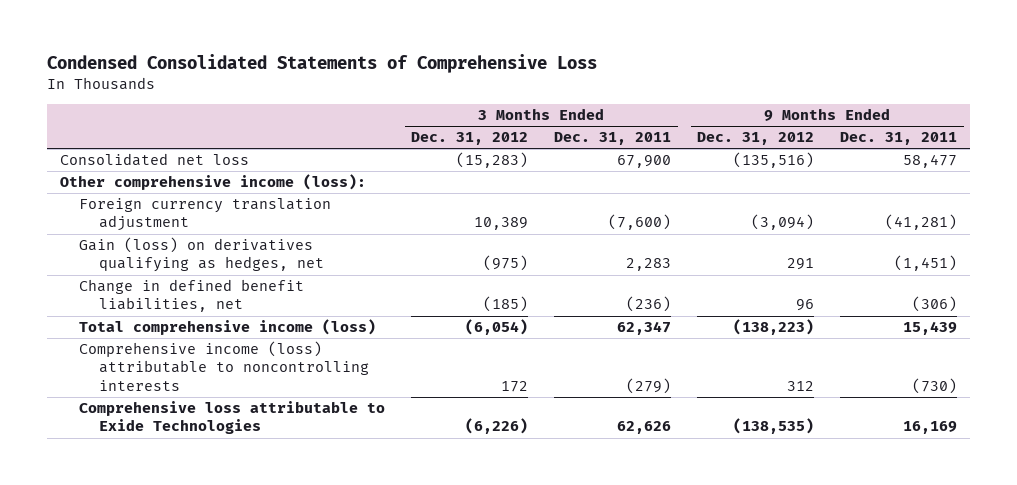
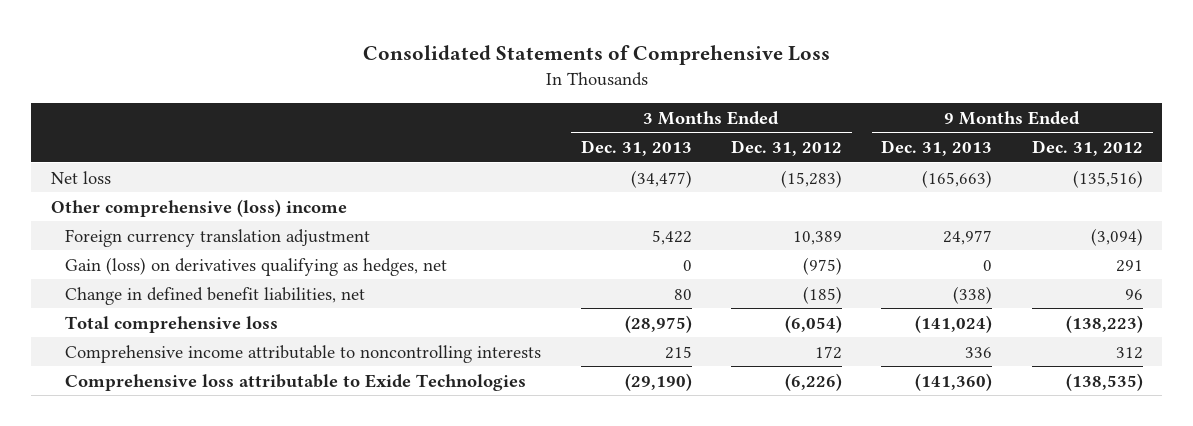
[46,54,597,74] Condensed Consolidated Statements of Comprehensive Loss -> [362,44,830,65] Consolidated Statements of Comprehensive Loss
[554,132,672,146] Dec. 31, 2011 -> none
[840,132,958,146] Dec. 31, 2011 -> none
none -> [580,140,692,157] Dec. 31, 2013
none -> [881,140,993,157] Dec. 31, 2013
[59,153,249,167] Consolidated net loss -> [50,170,111,184] Net loss
[59,174,366,191] Other comprehensive income (loss): -> [50,198,347,217] Other comprehensive (loss) income
[79,319,377,336] Total comprehensive income (loss) -> [65,315,279,333] Total comprehensive loss
[79,341,369,391] Comprehensive income (loss) attributable to noncontrolling interests -> [65,344,542,363] Comprehensive income attributable to noncontrolling interests

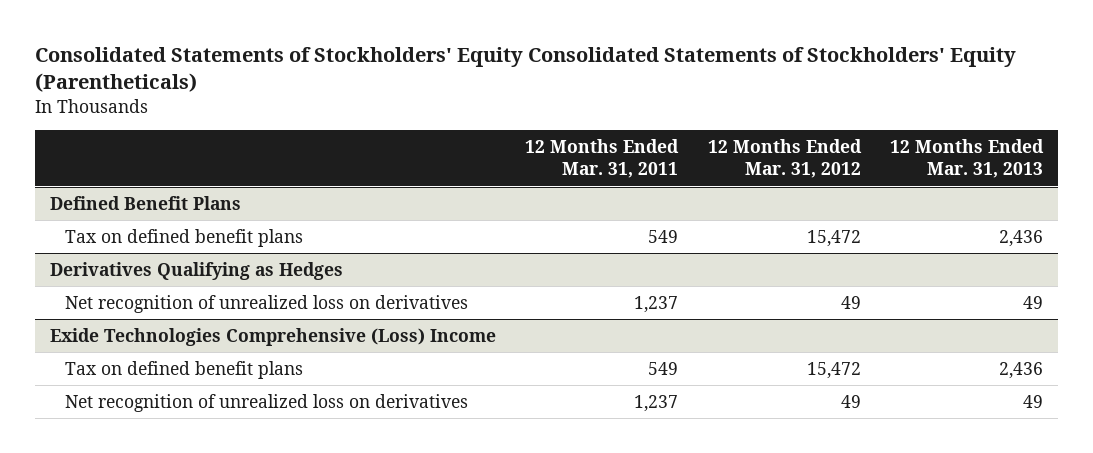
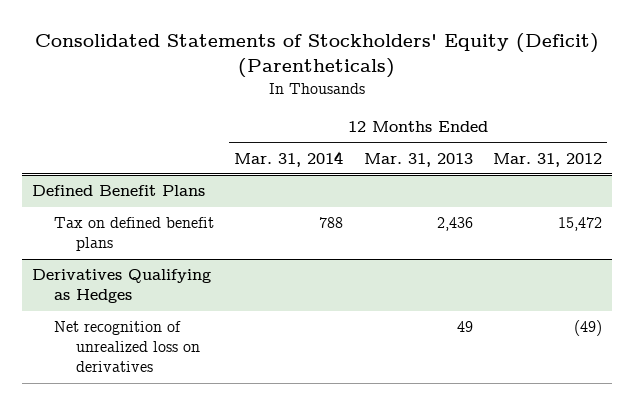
[35,47,1017,93] Consolidated Statements of Stockholders' Equity Consolidated Statements of Stockholders' Equity (Parentheticals) -> [34,33,599,79] Consolidated Statements of Stockholders' Equity (Deficit) (Parentheticals)
[525,139,680,179] 12 Months Ended Mar. 31, 2011 -> none
none -> [234,150,344,167] Mar. 31, 2014
[49,327,496,346] Exide Technologies Comprehensive (Loss) Income -> none
[64,360,303,379] Tax on defined benefit plans -> none
[64,393,468,412] Net recognition of unrealized loss on derivatives -> none
[840,295,861,309] 49 -> [573,320,602,337] (49)

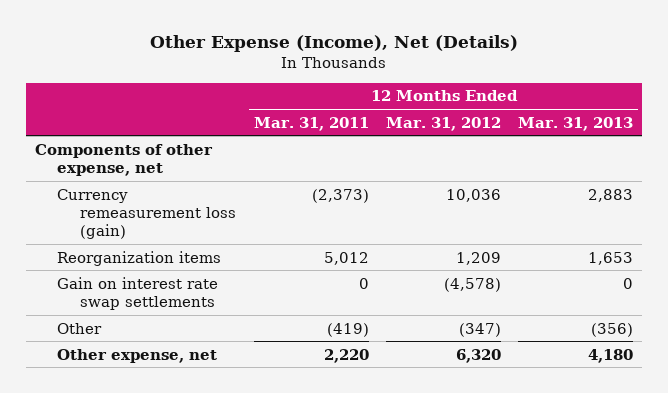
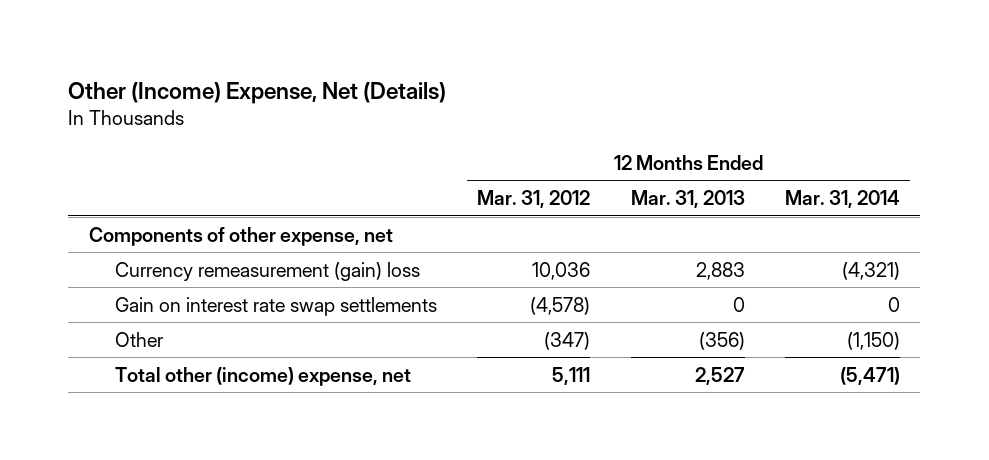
[149,35,518,53] Other Expense (Income), Net (Details) -> [68,81,447,104] Other (Income) Expense, Net (Details)
[253,116,369,131] Mar. 31, 2011 -> none
none -> [785,190,901,209] Mar. 31, 2014
[57,250,222,266] Reorganization items -> none
[57,188,237,240] Currency remeasurement loss (gain) -> [115,261,421,281] Currency remeasurement (gain) loss
[57,348,218,363] Other expense, net -> [115,366,412,386] Total other (income) expense, net
[456,348,502,363] 6,320 -> [552,366,591,385] 5,111
[588,348,634,363] 4,180 -> [694,366,745,385] 2,527

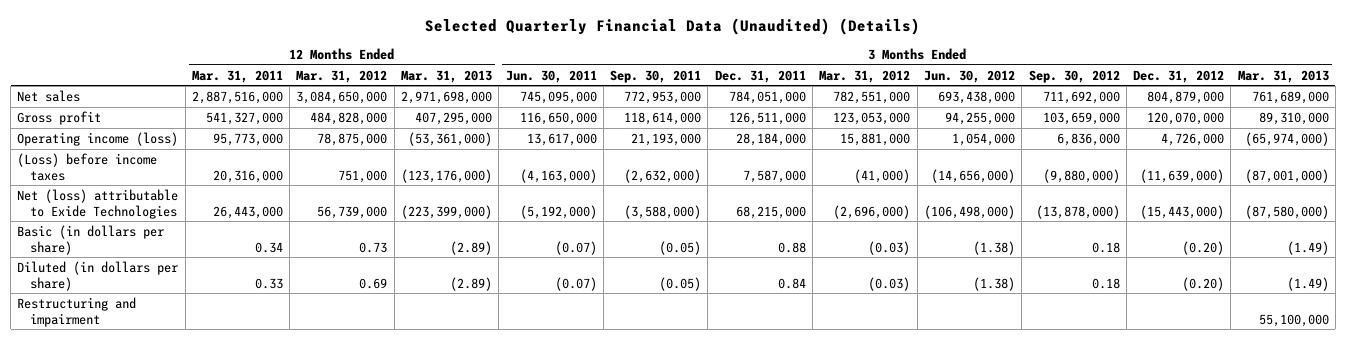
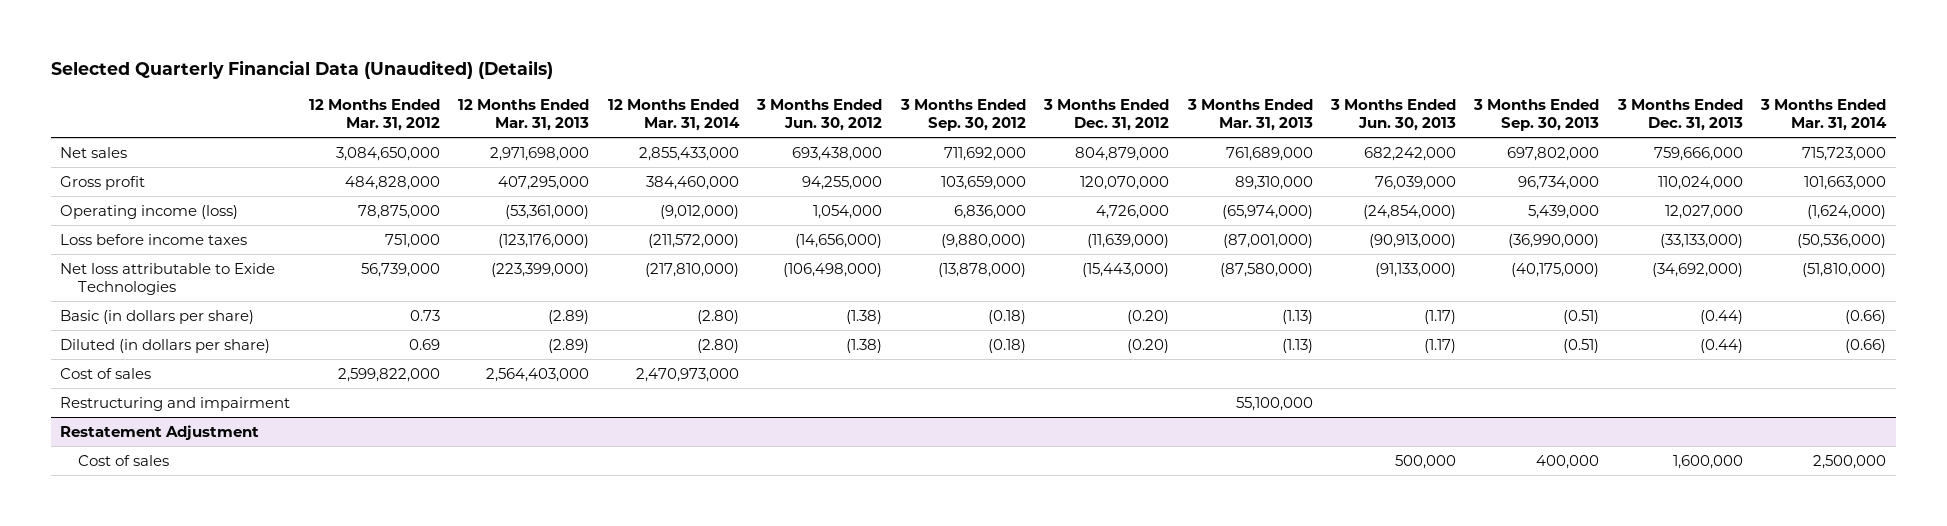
[191,69,283,83] Mar. 31, 2011 -> none
[505,69,597,83] Jun. 30, 2011 -> none
[610,69,702,83] Sep. 30, 2011 -> none
[714,69,806,83] Dec. 31, 2011 -> none
[819,69,911,83] Mar. 31, 2012 -> none
none -> [607,98,740,131] 12 Months Ended Mar. 31, 2014
none -> [1330,98,1457,131] 3 Months Ended Jun. 30, 2013
none -> [1473,98,1600,131] 3 Months Ended Sep. 30, 2013
none -> [1616,98,1743,131] 3 Months Ended Dec. 31, 2013
none -> [1760,98,1888,131] 3 Months Ended Mar. 31, 2014
[17,152,158,181] (Loss) before income taxes -> [60,233,248,245] Loss before income taxes
[17,188,179,219] Net (loss) attributable to Exide Technologies -> [60,262,276,296] Net loss attributable to Exide Technologies
[1091,241,1120,253] 0.18 -> [987,309,1026,324] (0.18)
[1286,240,1329,255] (1.49) -> [1281,309,1313,324] (1.13)
[1091,277,1120,289] 0.18 -> [987,338,1026,353] (0.18)
[1286,276,1329,291] (1.49) -> [1281,338,1313,353] (1.13)
none -> [60,367,152,379] Cost of sales
none -> [60,424,260,440] Restatement Adjustment
none -> [78,454,170,466] Cost of sales

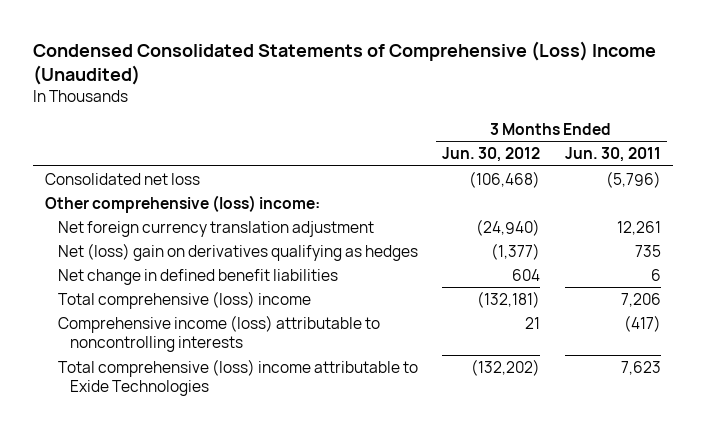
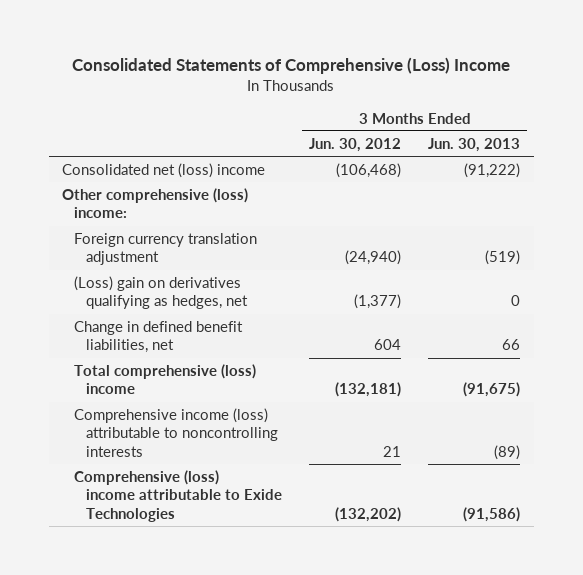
[33,41,657,86] Condensed Consolidated Statements of Comprehensive (Loss) Income (Unaudited) -> [72,57,511,75] Consolidated Statements of Comprehensive (Loss) Income
[564,147,661,163] Jun. 30, 2011 -> none
none -> [428,137,521,152] Jun. 30, 2013
[45,172,201,185] Consolidated net loss -> [62,162,266,178] Consolidated net (loss) income
[57,220,374,237] Net foreign currency translation adjustment -> [73,232,257,266] Foreign currency translation adjustment
[57,242,418,261] Net (loss) gain on derivatives qualifying as hedges -> [73,275,248,310] (Loss) gain on derivatives qualifying as hedges, net
[57,268,338,285] Net change in defined benefit liabilities -> [73,320,243,354] Change in defined benefit liabilities, net
[57,358,418,397] Total comprehensive (loss) income attributable to Exide Technologies -> [73,469,282,522] Comprehensive (loss) income attributable to Exide Technologies

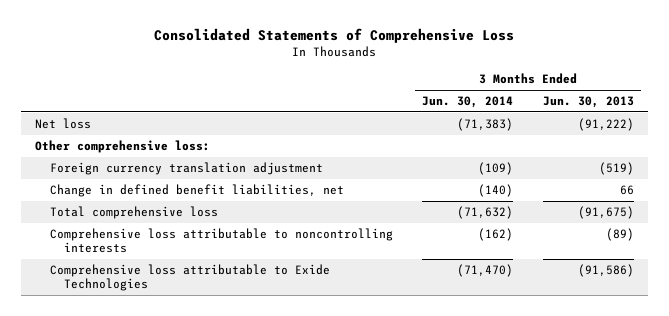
[72,57,511,75] Consolidated Statements of Comprehensive (Loss) Income -> [154,27,515,43] Consolidated Statements of Comprehensive Loss
[309,137,402,152] Jun. 30, 2012 -> none
none -> [422,96,514,109] Jun. 30, 2014
[62,162,266,178] Consolidated net (loss) income -> [35,118,92,130] Net loss
[62,187,249,219] Other comprehensive (loss) income: -> [35,140,211,154] Other comprehensive loss:
[73,275,248,310] (Loss) gain on derivatives qualifying as hedges, net -> none
[73,363,256,395] Total comprehensive (loss) income -> [49,206,218,220] Total comprehensive loss
[73,407,278,457] Comprehensive income (loss) attributable to noncontrolling interests -> [49,228,393,254] Comprehensive loss attributable to noncontrolling interests
[73,469,282,522] Comprehensive (loss) income attributable to Exide Technologies -> [49,264,330,292] Comprehensive loss attributable to Exide Technologies

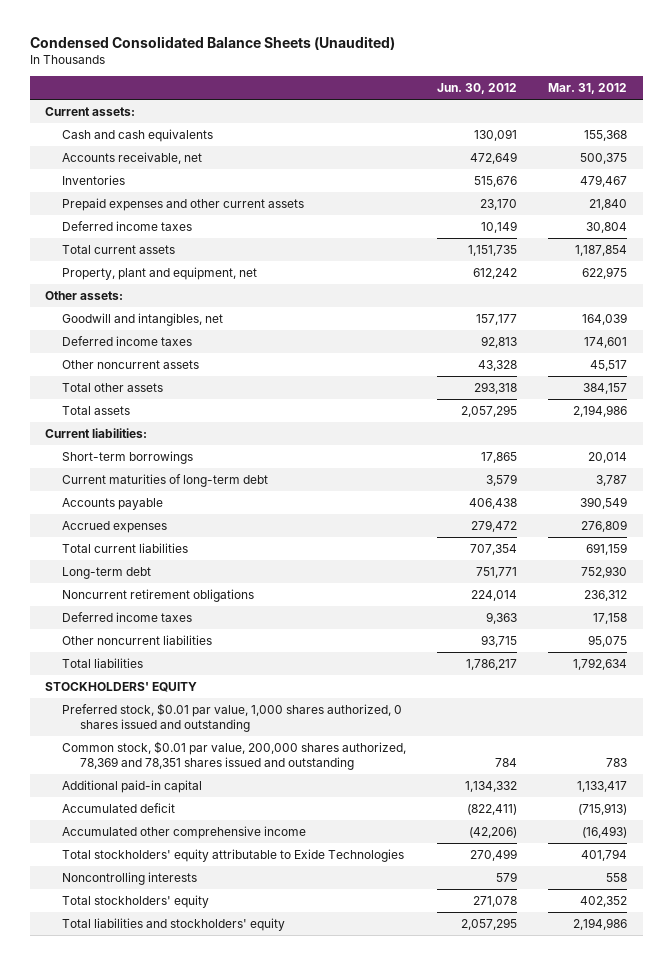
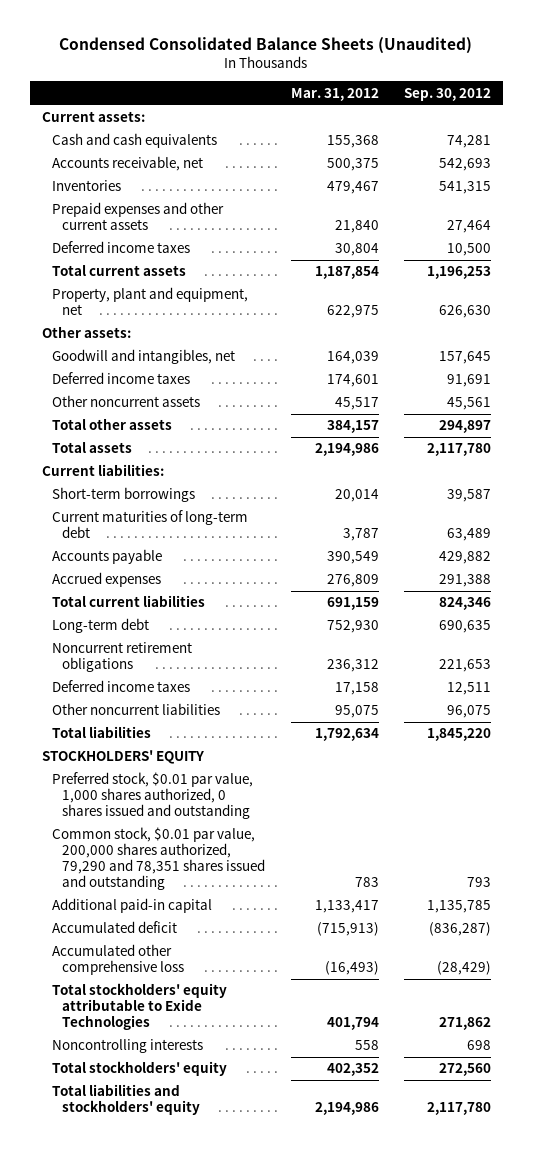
[437,83,518,95] Jun. 30, 2012 -> none
none -> [403,87,491,101] Sep. 30, 2012
[62,740,407,771] Common stock, $0.01 par value, 200,000 shares authorized, 78,369 and 78,351 shares issued and outstanding -> [52,827,266,891] Common stock, $0.01 par value, 200,000 shares authorized, 79,290 and 78,351 shares issued and outstanding
[62,825,307,839] Accumulated other comprehensive income -> [52,944,185,976] Accumulated other comprehensive loss

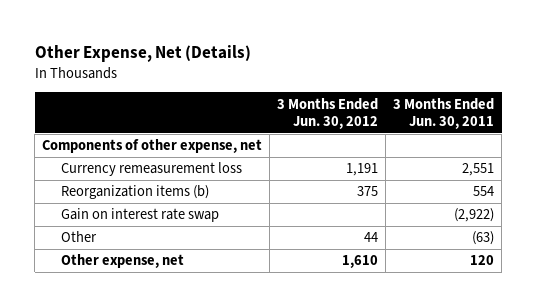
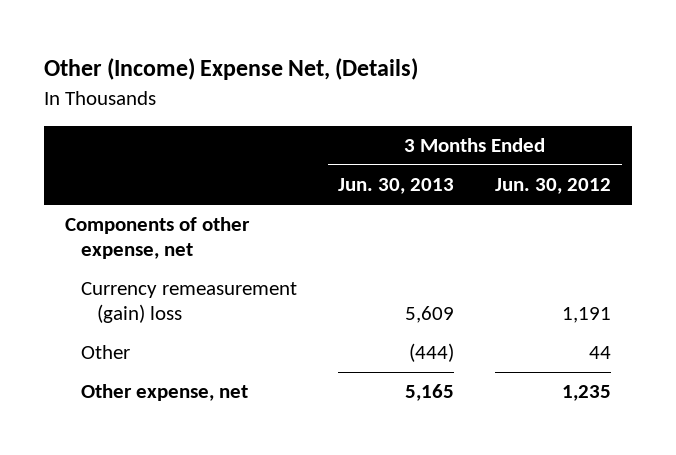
[34,44,251,62] Other Expense, Net (Details) -> [43,58,418,81] Other (Income) Expense Net, (Details)
[393,97,495,130] 3 Months Ended Jun. 30, 2011 -> none
none -> [338,178,455,195] Jun. 30, 2013
[60,185,209,200] Reorganization items (b) -> none
[60,208,219,223] Gain on interest rate swap -> none
[60,162,242,177] Currency remeasurement loss -> [80,282,297,324] Currency remeasurement (gain) loss
[342,255,379,269] 1,610 -> [562,385,612,402] 1,235

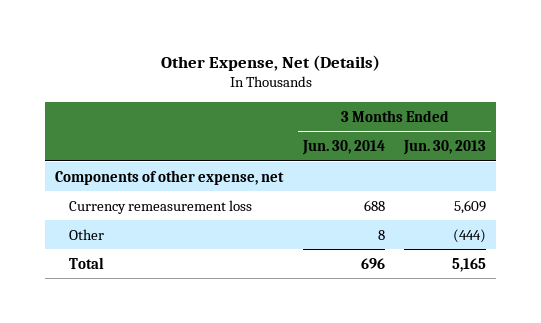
[43,58,418,81] Other (Income) Expense Net, (Details) -> [160,54,380,71] Other Expense, Net (Details)
[495,178,612,195] Jun. 30, 2012 -> none
none -> [301,139,385,155] Jun. 30, 2014
[80,282,297,324] Currency remeasurement (gain) loss -> [69,199,253,214] Currency remeasurement loss
[80,384,248,402] Other expense, net -> [69,256,105,269] Total

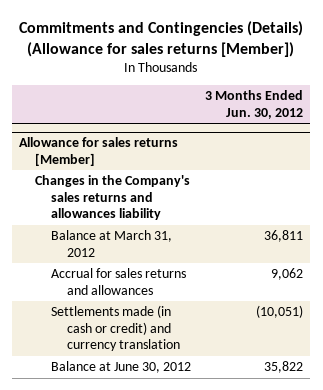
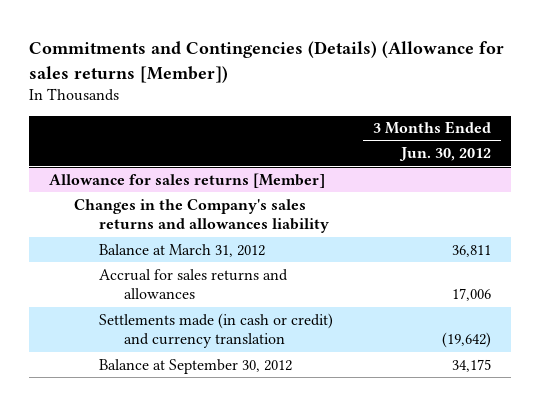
[271,268,304,281] 9,062 -> [451,288,491,302] 17,006
[256,305,304,319] (10,051) -> [441,332,491,349] (19,642)
[50,361,191,374] Balance at June 30, 2012 -> [98,358,292,374] Balance at September 30, 2012
[264,361,304,374] 35,822 -> [451,358,491,372] 34,175

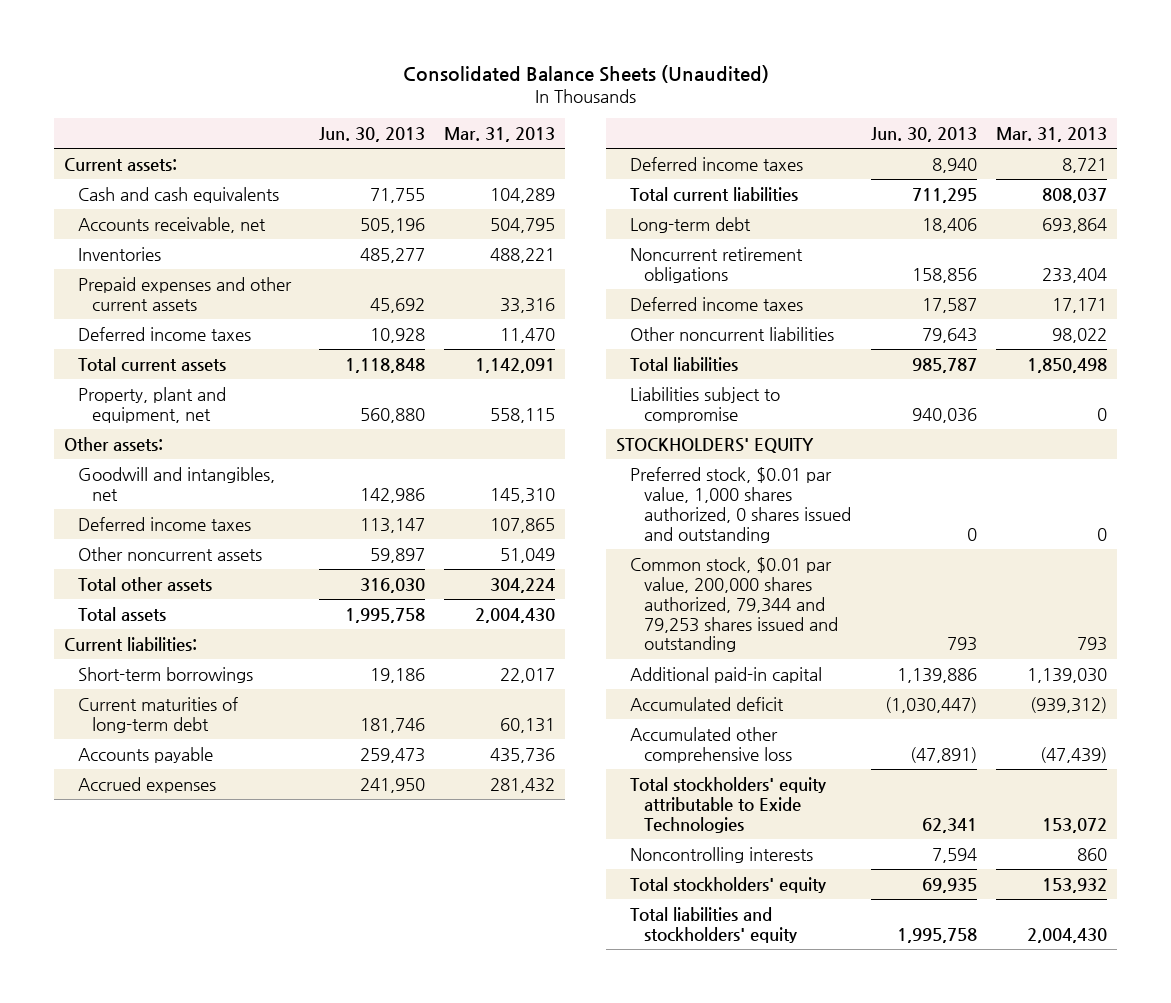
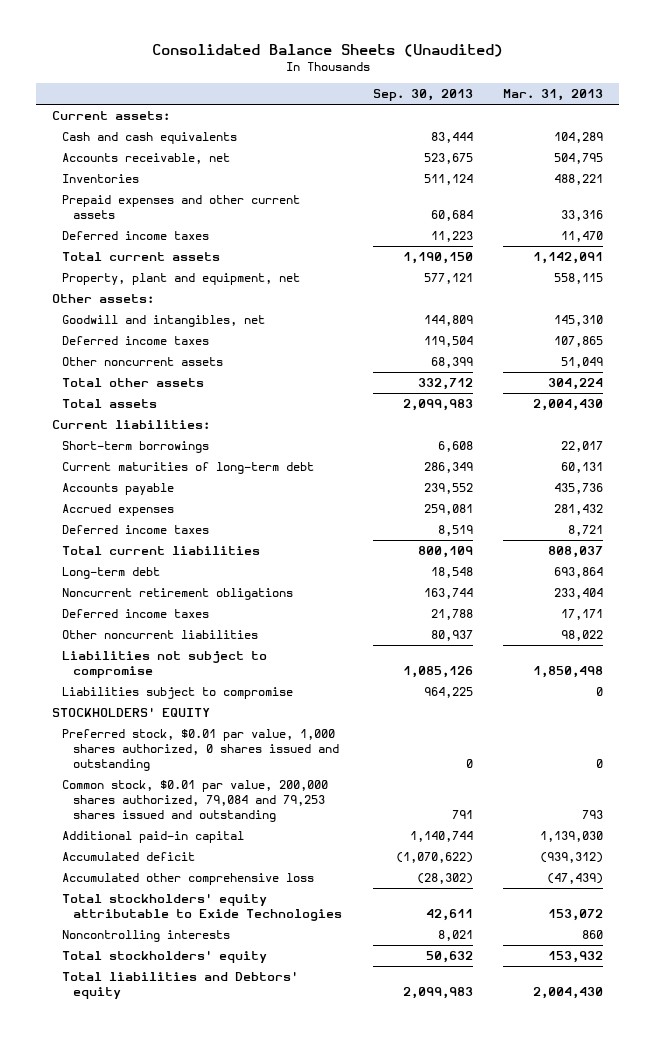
[318,126,425,142] Jun. 30, 2013 -> none
none -> [372,89,473,102] Sep. 30, 2013
[629,356,738,371] Total liabilities -> [62,651,268,678] Liabilities not subject to compromise
[629,556,838,653] Common stock, $0.01 par value, 200,000 shares authorized, 79,344 and 79,253 shares issued and outstanding -> [62,780,329,822] Common stock, $0.01 par value, 200,000 shares authorized, 79,084 and 79,253 shares issued and outstanding
[629,906,797,943] Total liabilities and stockholders' equity -> [62,971,299,999] Total liabilities and Debtors' equity

